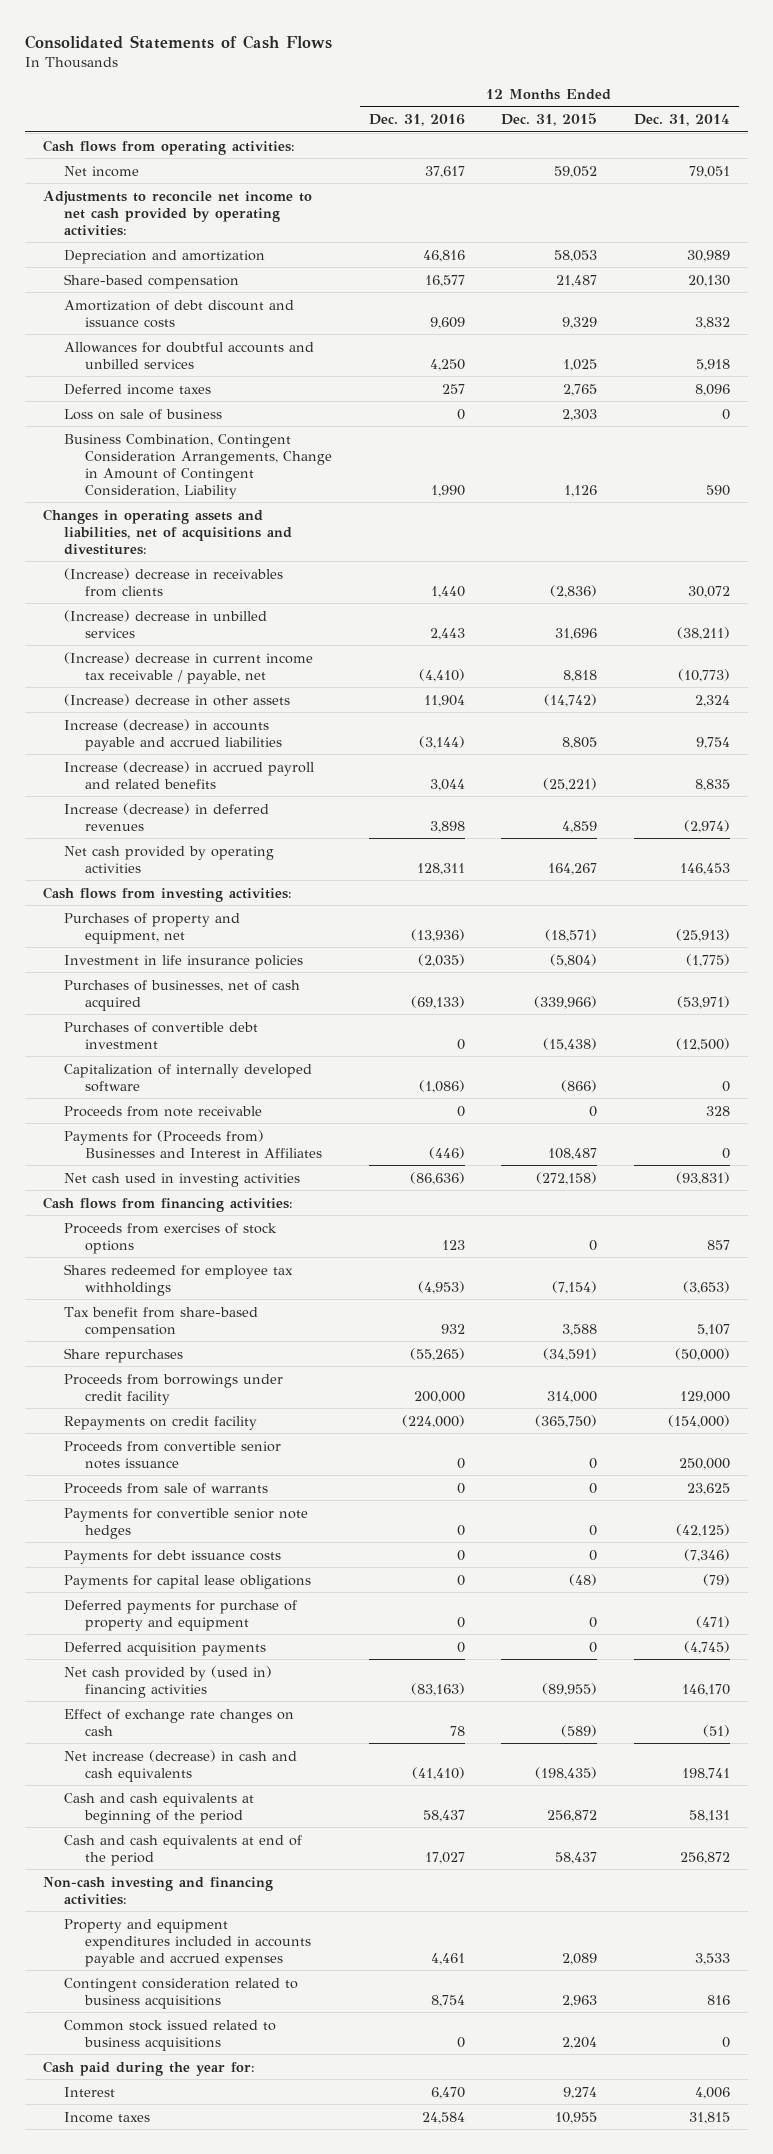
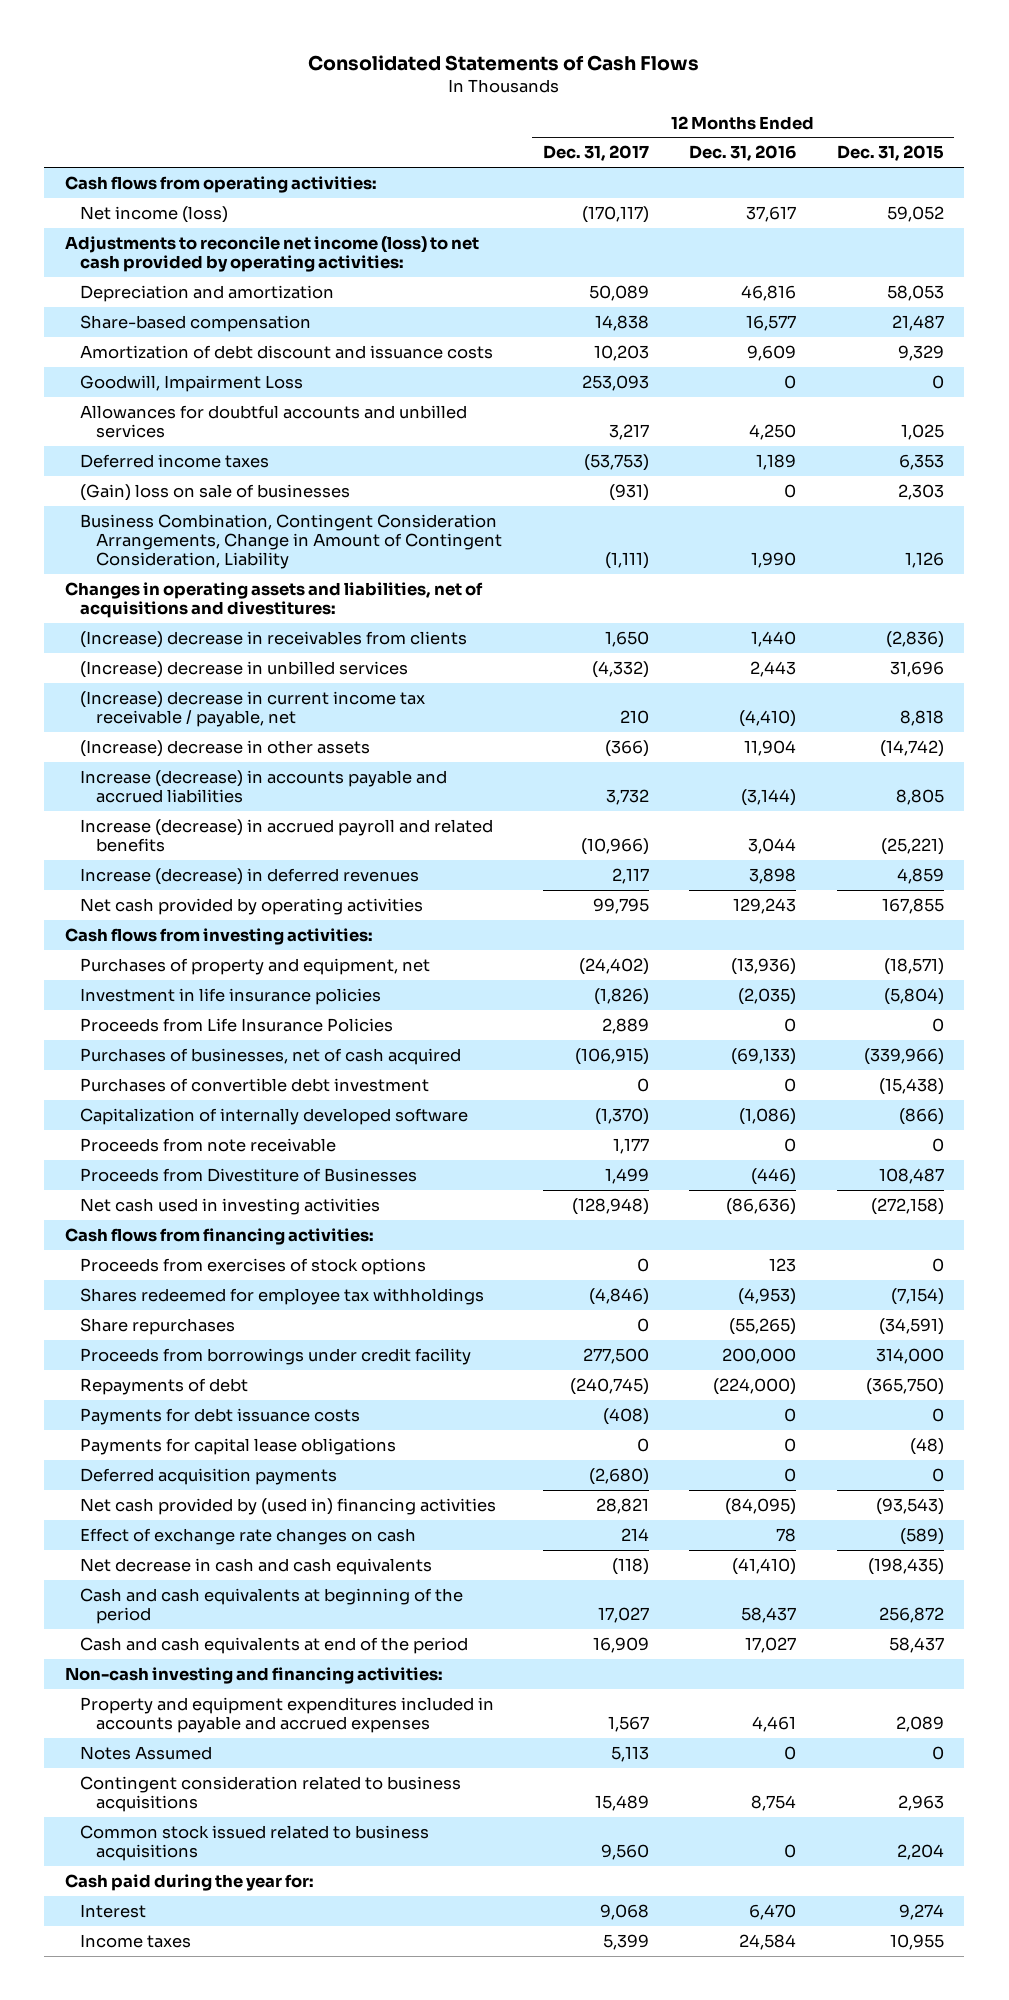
[633,113,730,126] Dec. 31, 2014 -> none
none -> [542,145,649,162] Dec. 31, 2017
[64,165,140,177] Net income -> [80,205,229,223] Net income (loss)
[43,190,313,236] Adjustments to reconcile net income to net cash provided by operating activities: -> [64,235,479,272] Adjustments to reconcile net income (loss) to net cash provided by operating activities:
none -> [80,374,304,392] Goodwill, Impairment Loss
[441,383,465,394] 257 -> [756,453,797,470] 1,189
[563,383,598,396] 2,765 -> [898,453,944,470] 6,353
[64,408,223,420] Loss on sale of business -> [80,483,351,501] (Gain) loss on sale of businesses
[416,862,465,875] 128,311 -> [733,897,797,914] 129,243
[548,862,598,875] 164,267 -> [881,897,944,914] 167,855
none -> [80,1017,394,1032] Proceeds from Life Insurance Policies
[64,1129,323,1158] Payments for (Proceeds from) Businesses and Interest in Affiliates -> [80,1167,418,1182] Proceeds from Divestiture of Businesses
[64,1306,259,1338] Tax benefit from share-based compensation -> none
[64,1440,282,1469] Proceeds from convertible senior notes issuance -> none
[64,1482,269,1494] Proceeds from sale of warrants -> none
[64,1507,309,1539] Payments for convertible senior note hedges -> none
[64,1415,258,1430] Repayments on credit facility -> [80,1377,249,1395] Repayments of debt
[64,1599,298,1631] Deferred payments for purchase of property and equipment -> none
[410,1682,465,1696] (83,163) -> [725,1497,797,1515] (84,095)
[542,1682,598,1696] (89,955) -> [875,1497,944,1515] (93,543)
[64,1749,298,1782] Net increase (decrease) in cash and cash equivalents -> [80,1557,433,1575] Net decrease in cash and cash equivalents
none -> [80,1745,213,1760] Notes Assumed

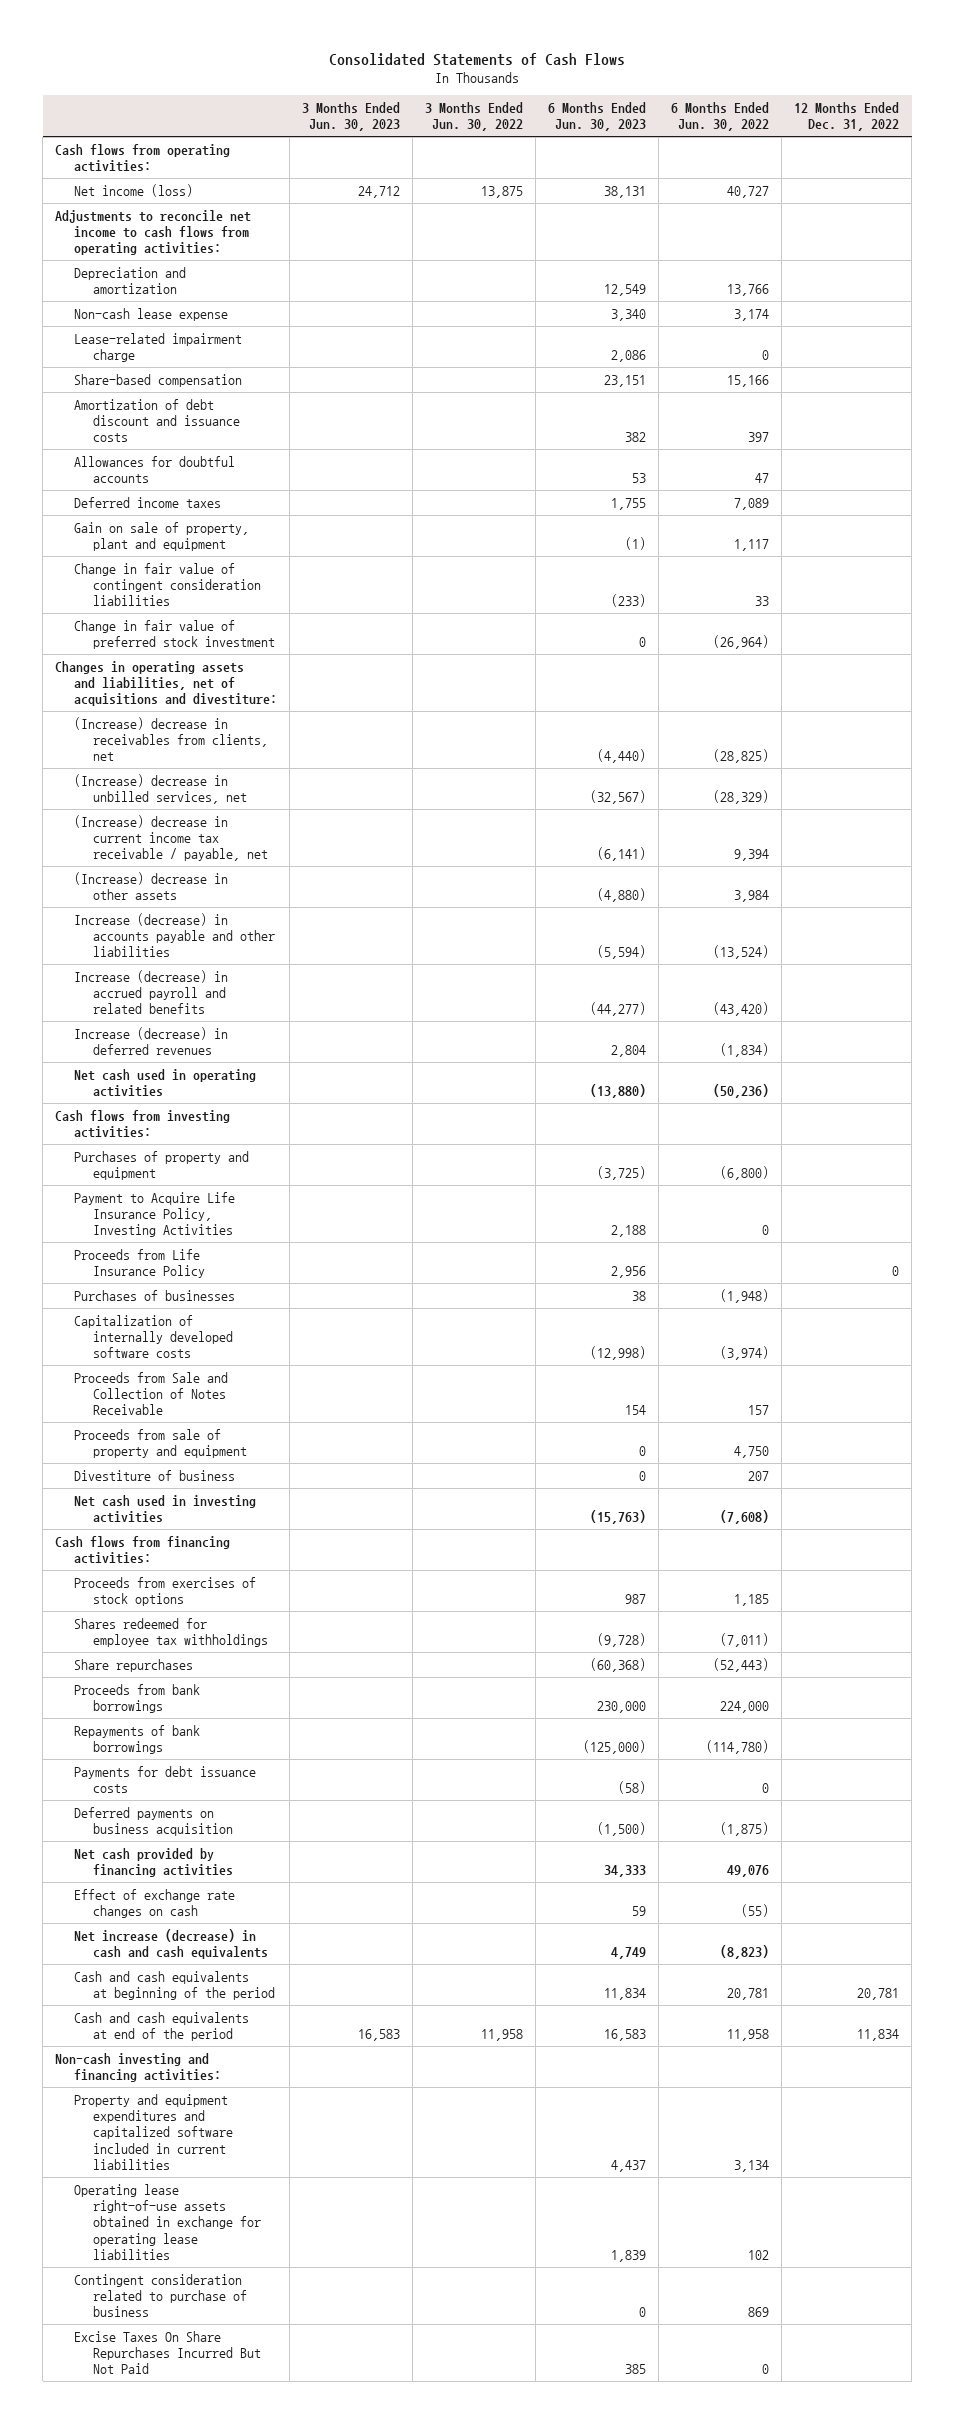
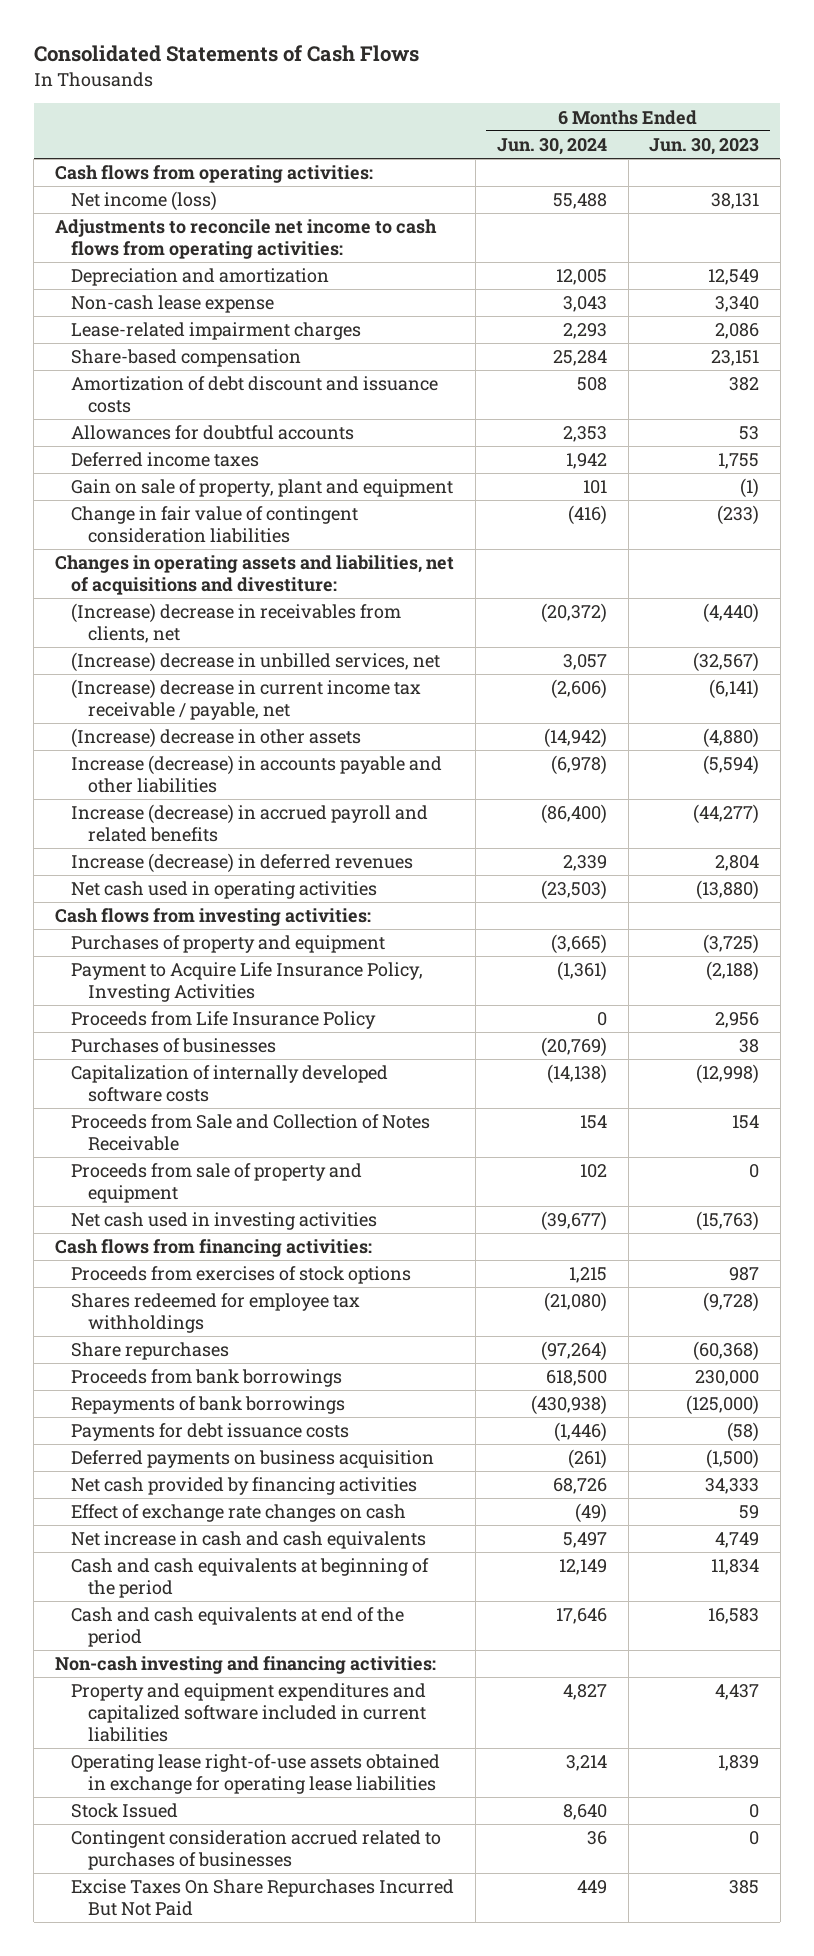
[302,101,401,132] 3 Months Ended Jun. 30, 2023 -> none
[425,101,524,132] 3 Months Ended Jun. 30, 2022 -> none
[671,101,770,132] 6 Months Ended Jun. 30, 2022 -> none
[794,101,900,132] 12 Months Ended Dec. 31, 2022 -> none
none -> [496,137,607,155] Jun. 30, 2024
[74,332,243,362] Lease-related impairment charge -> [71,322,362,341] Lease-related impairment charges
[74,619,276,649] Change in fair value of preferred stock investment -> none
[611,1225,647,1238] 2,188 -> [706,961,760,982] (2,188)
[74,1469,236,1481] Divestiture of business -> none
[74,1928,269,1959] Net increase (decrease) in cash and cash equivalents -> [71,1531,427,1550] Net increase in cash and cash equivalents
none -> [71,1803,179,1819] Stock Issued
[74,2273,248,2318] Contingent consideration related to purchase of business -> [71,1830,442,1870] Contingent consideration accrued related to purchases of businesses

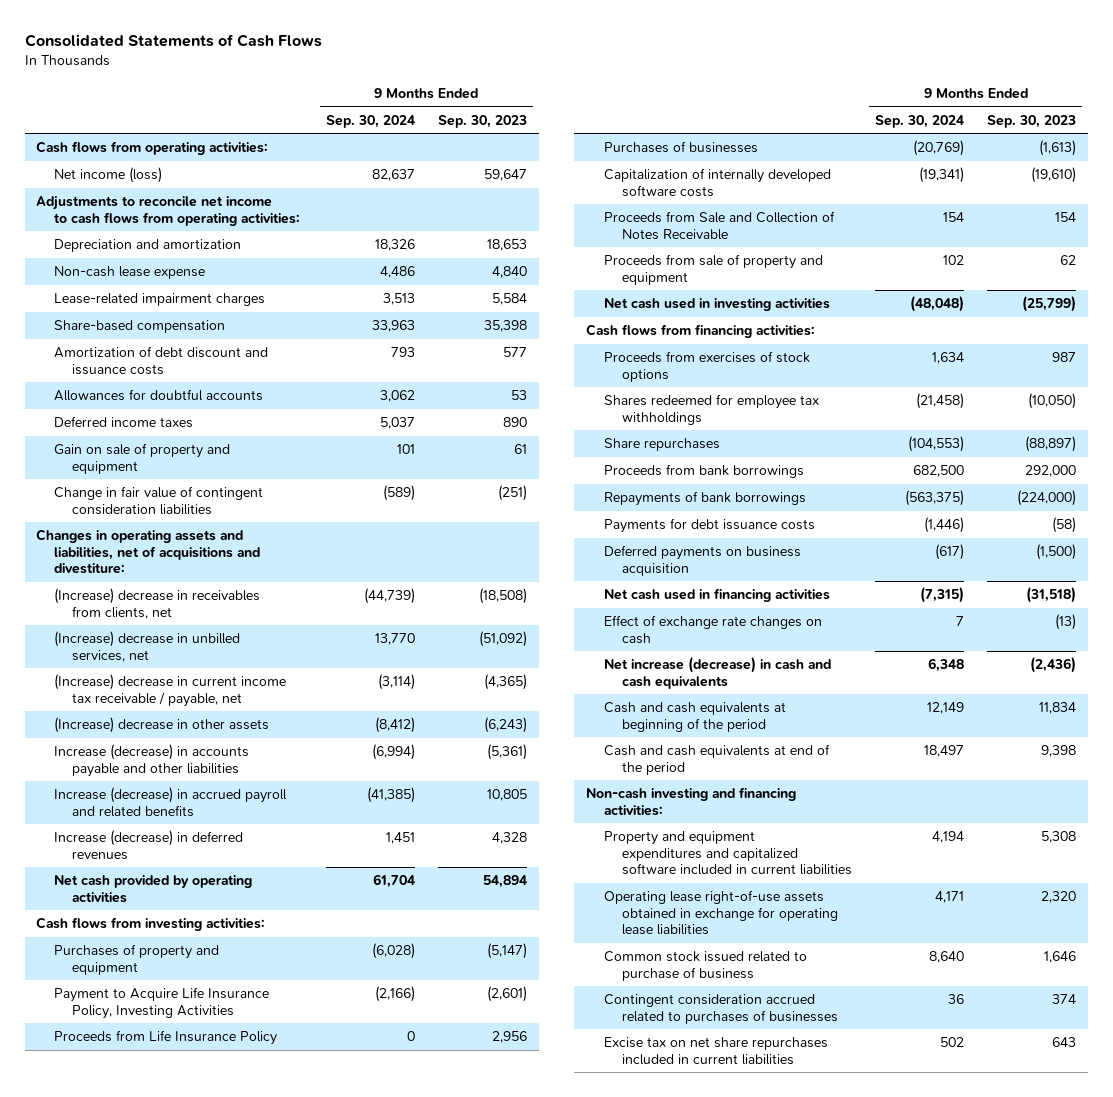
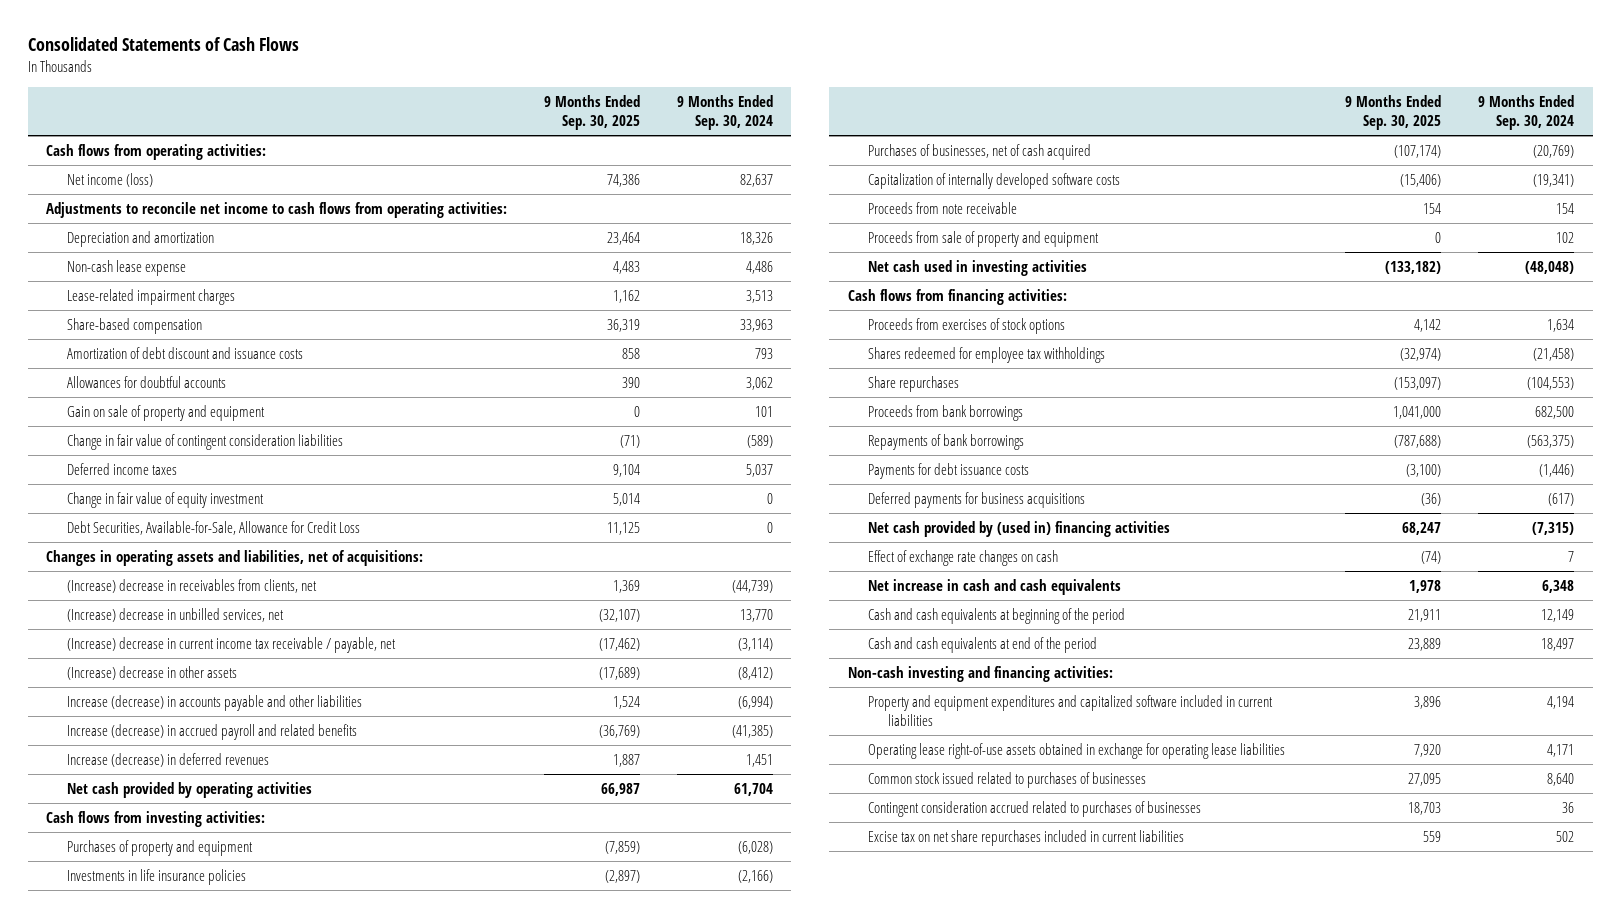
[438,114,528,128] Sep. 30, 2023 -> none
none -> [544,94,641,131] 9 Months Ended Sep. 30, 2025
[54,416,194,429] Deferred income taxes -> [66,462,177,475] Deferred income taxes
none -> [66,491,264,508] Change in fair value of equity investment
none -> [66,520,360,535] Debt Securities, Available-for-Sale, Allowance for Credit Loss
[36,529,261,574] Changes in operating assets and liabilities, net of acquisitions and divestiture: -> [46,549,424,566] Changes in operating assets and liabilities, net of acquisitions:
[54,1030,278,1046] Proceeds from Life Insurance Policy -> none
[54,987,270,1019] Payment to Acquire Life Insurance Policy, Investing Activities -> [66,868,246,885] Investments in life insurance policies
[603,141,758,154] Purchases of businesses -> [867,143,1091,160] Purchases of businesses, net of cash acquired
[603,211,835,240] Proceeds from Sale and Collection of Notes Receivable -> [867,201,1017,214] Proceeds from note receivable
[603,545,801,576] Deferred payments on business acquisition -> [867,491,1085,508] Deferred payments for business acquisitions
[603,588,830,603] Net cash used in financing activities -> [867,520,1170,537] Net cash provided by (used in) financing activities
[603,657,831,689] Net increase (decrease) in cash and cash equivalents -> [867,578,1121,595] Net increase in cash and cash equivalents
[603,951,807,981] Common stock issued related to purchase of business -> [867,771,1146,788] Common stock issued related to purchases of businesses

